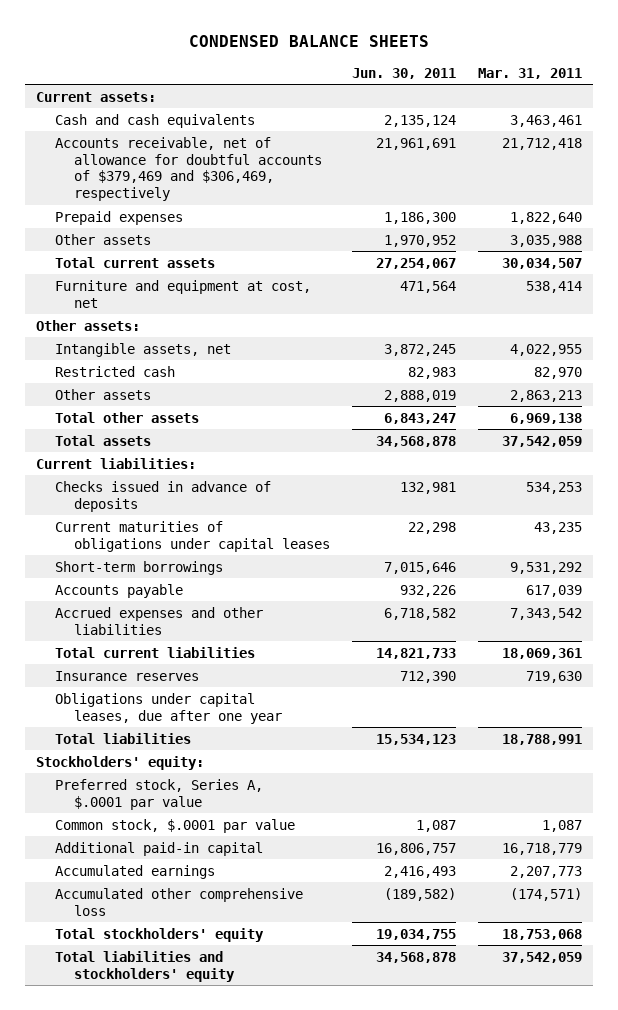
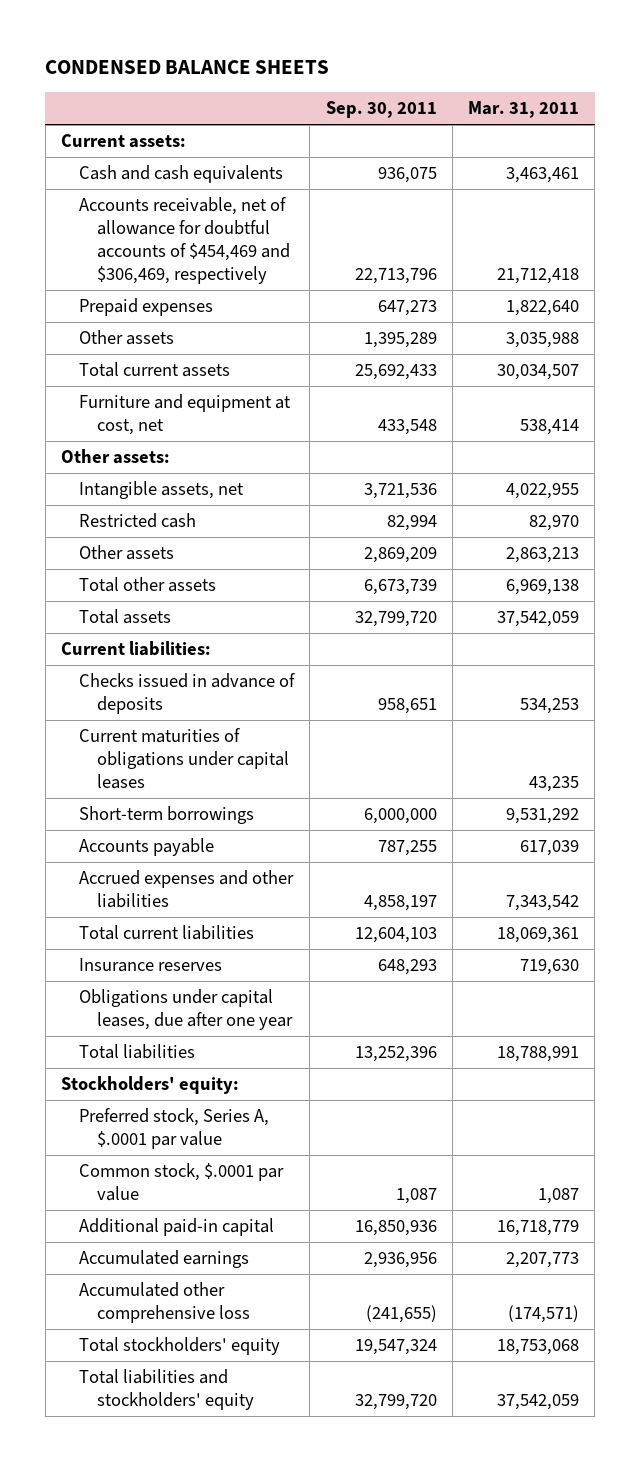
[351,67,456,79] Jun. 30, 2011 -> none
none -> [325,101,437,119] Sep. 30, 2011
[55,136,322,202] Accounts receivable, net of allowance for doubtful accounts of $379,469 and $306,469, respectively -> [79,197,291,285] Accounts receivable, net of allowance for doubtful accounts of $454,469 and $306,469, respectively

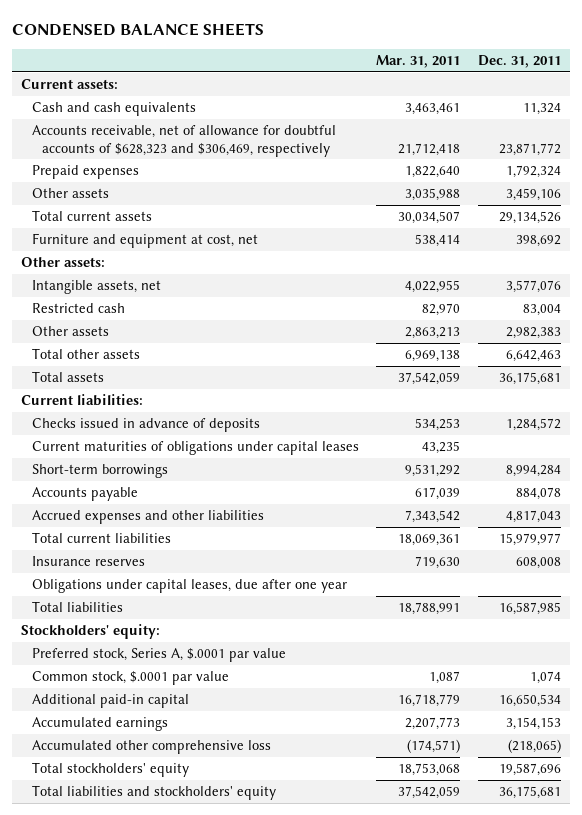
[325,101,437,119] Sep. 30, 2011 -> none
none -> [478,55,562,69] Dec. 31, 2011
[79,197,291,285] Accounts receivable, net of allowance for doubtful accounts of $454,469 and $306,469, respectively -> [31,125,336,157] Accounts receivable, net of allowance for doubtful accounts of $628,323 and $306,469, respectively

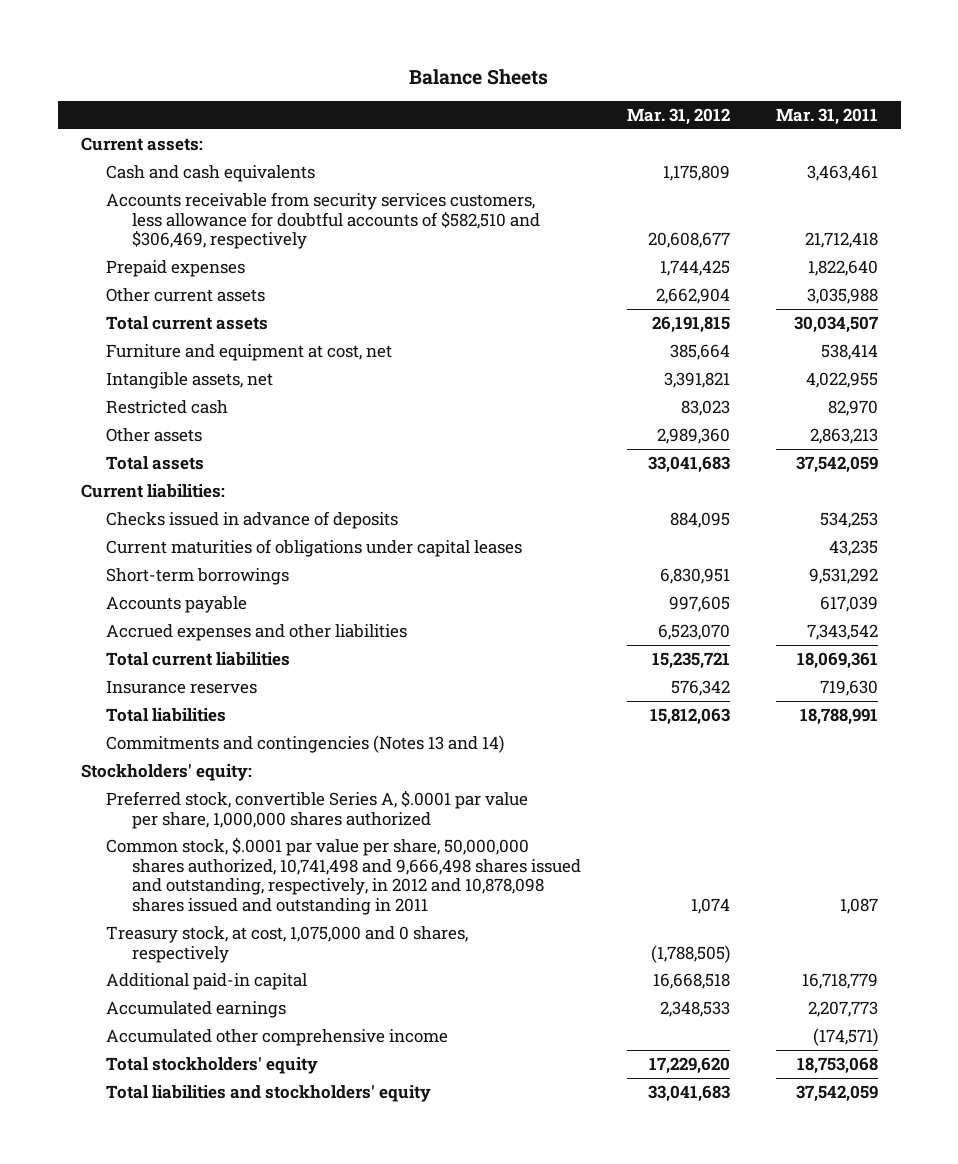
[12,22,265,36] CONDENSED BALANCE SHEETS -> [409,69,549,86] Balance Sheets
[478,55,562,69] Dec. 31, 2011 -> none
none -> [626,107,730,125] Mar. 31, 2012
[31,125,336,157] Accounts receivable, net of allowance for doubtful accounts of $628,323 and $306,469, respectively -> [106,191,541,250] Accounts receivable from security services customers, less allowance for doubtful accounts of $582,510 and $306,469, respectively
[31,188,109,199] Other assets -> [106,287,266,302] Other current assets
[21,257,106,268] Other assets: -> none
[31,348,140,360] Total other assets -> none
[31,579,347,594] Obligations under capital leases, due after one year -> none
none -> [106,734,505,753] Commitments and contingencies (Notes 13 and 14)
[31,648,286,663] Preferred stock, Series A, $.0001 par value -> [106,789,529,829] Preferred stock, convertible Series A, $.0001 par value per share, 1,000,000 shares authorized
[31,671,229,686] Common stock, $.0001 par value -> [106,836,582,916] Common stock, $.0001 par value per share, 50,000,000 shares authorized, 10,741,498 and 9,666,498 shares issued and outstanding, respectively, in 2012 and 10,878,098 shares issued and outstanding in 2011
none -> [106,925,469,963] Treasury stock, at cost, 1,075,000 and 0 shares, respectively
[31,740,271,755] Accumulated other comprehensive loss -> [106,1028,449,1046] Accumulated other comprehensive income

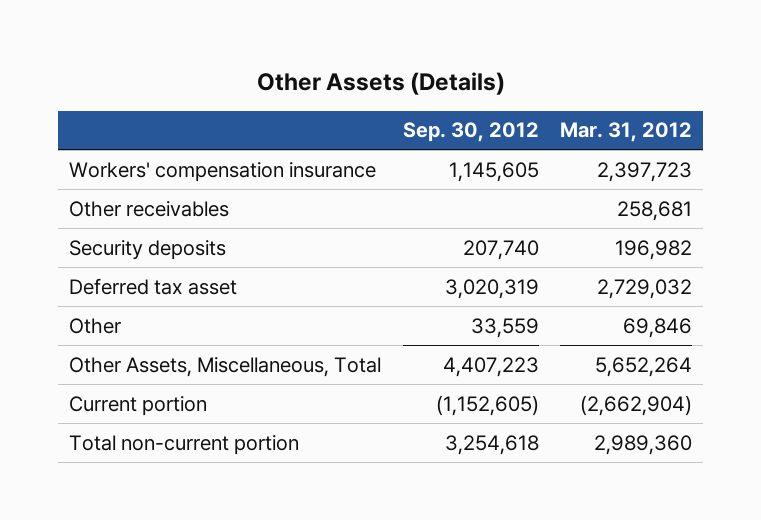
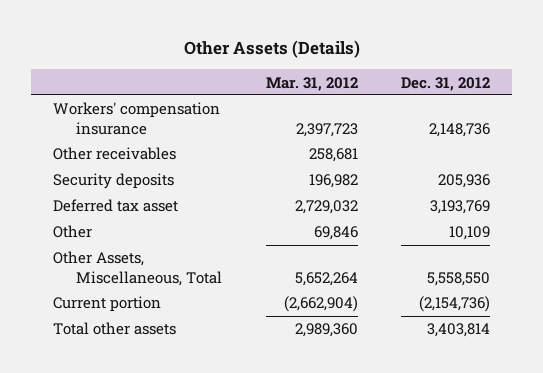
[402,122,539,143] Sep. 30, 2012 -> none
none -> [401,76,491,91] Dec. 31, 2012
[69,434,300,455] Total non-current portion -> [52,322,176,336] Total other assets

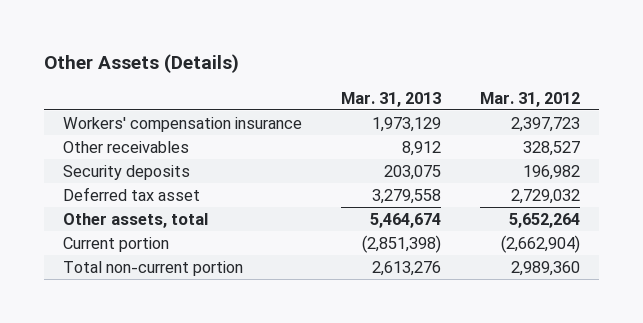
[401,76,491,91] Dec. 31, 2012 -> none
none -> [341,91,442,107] Mar. 31, 2013
[308,148,358,163] 258,681 -> [522,140,580,156] 328,527
[52,225,92,239] Other -> none
[52,251,223,286] Other Assets, Miscellaneous, Total -> [63,212,209,228] Other assets, total
[52,322,176,336] Total other assets -> [63,260,244,276] Total non-current portion

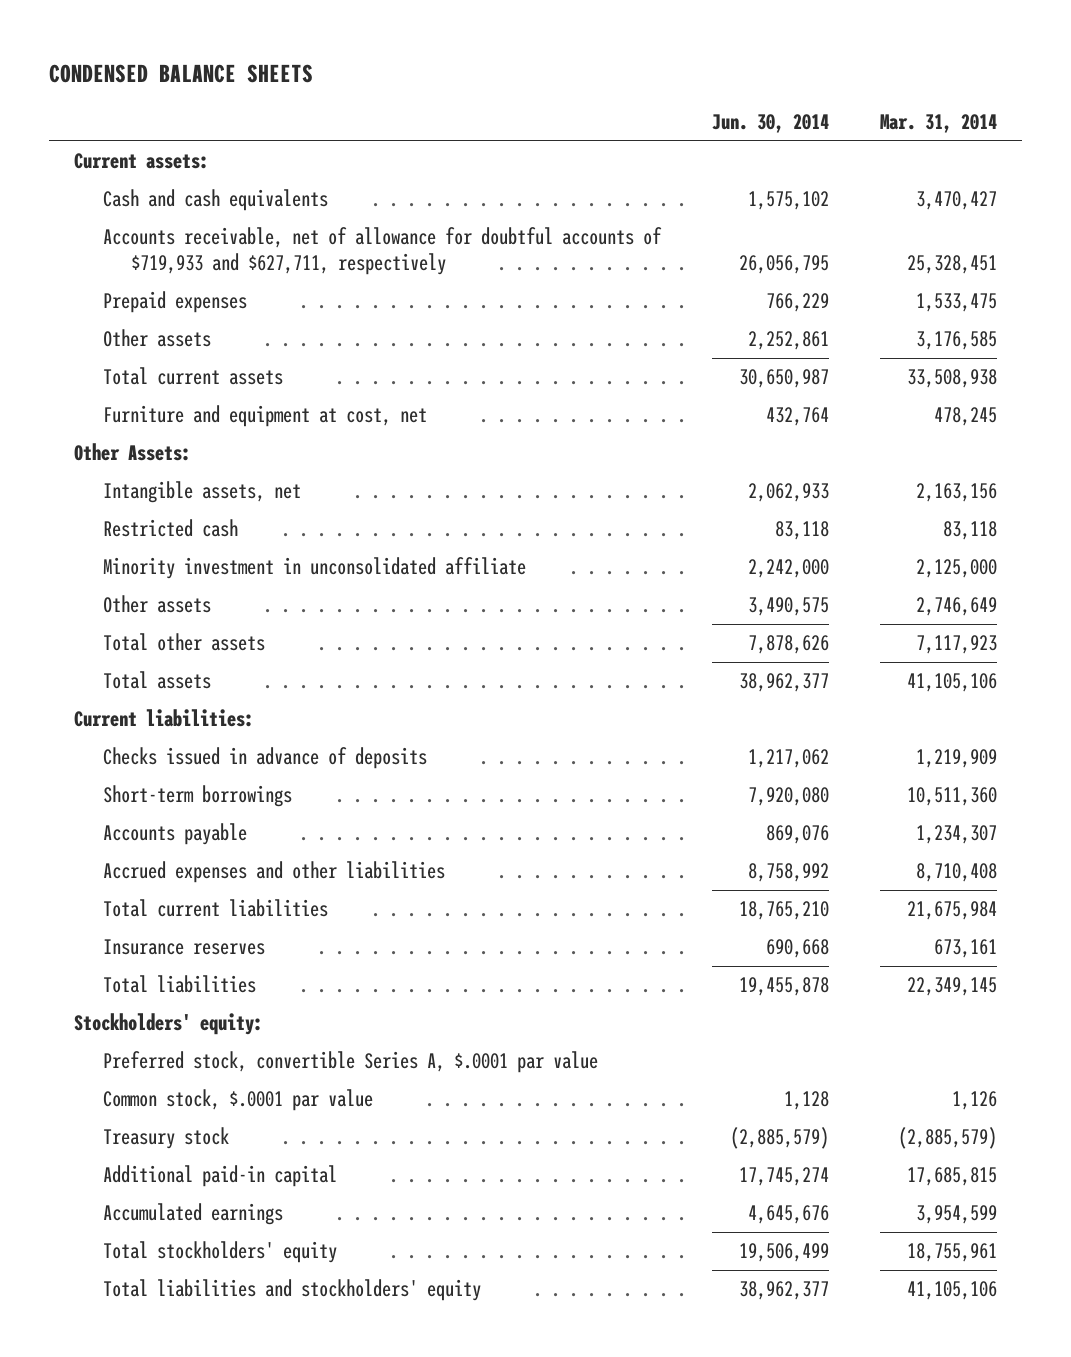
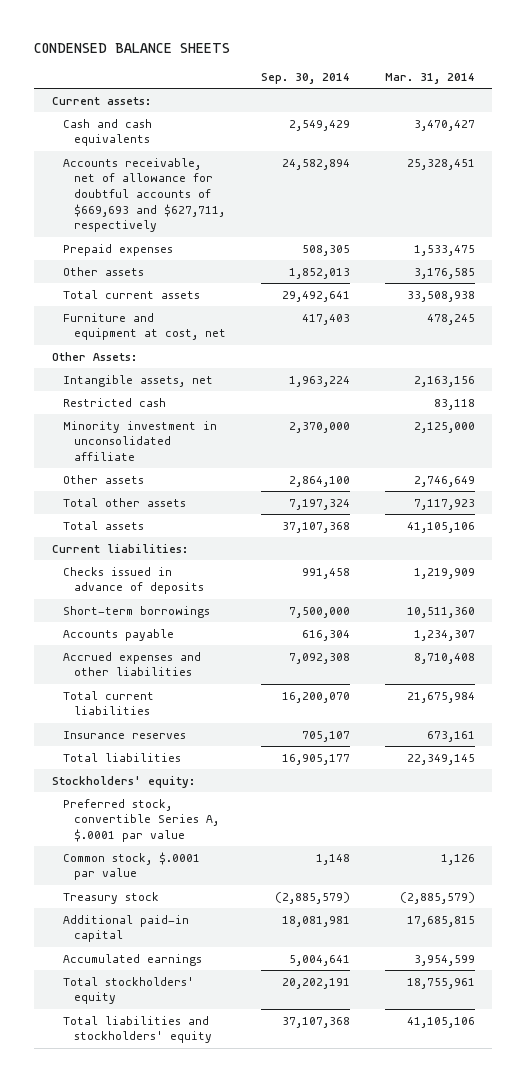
[711,114,829,134] Jun. 30, 2014 -> none
none -> [260,72,350,84] Sep. 30, 2014
[102,227,662,275] Accounts receivable, net of allowance for doubtful accounts of $719,933 and $627,711, respectively -> [62,157,225,233] Accounts receivable, net of allowance for doubtful accounts of $669,693 and $627,711, respectively

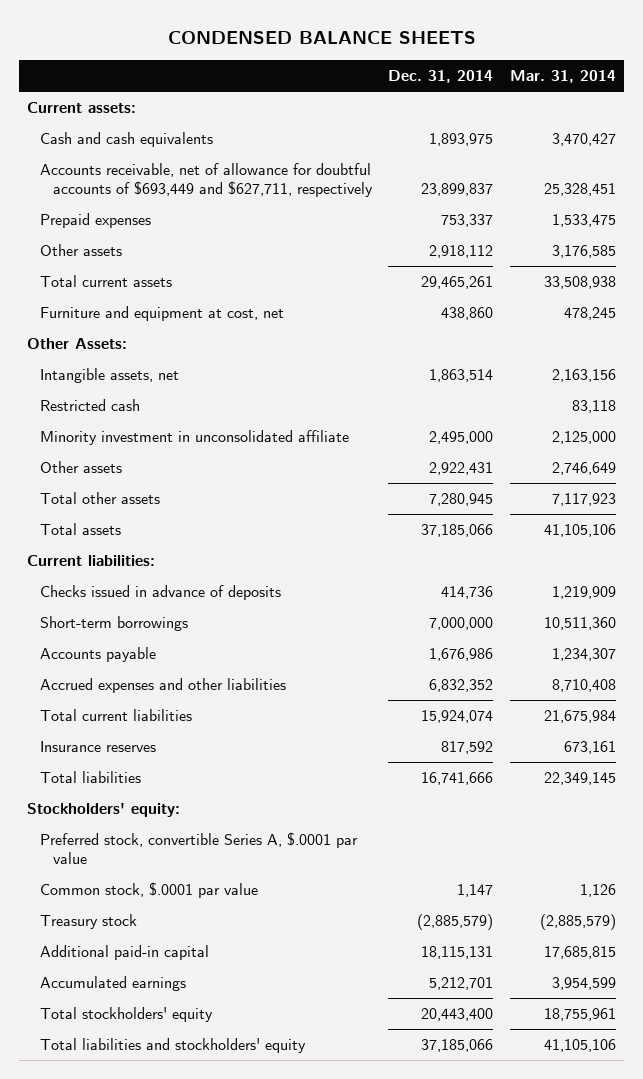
[260,72,350,84] Sep. 30, 2014 -> none
none -> [388,70,494,84] Dec. 31, 2014
[62,157,225,233] Accounts receivable, net of allowance for doubtful accounts of $669,693 and $627,711, respectively -> [40,163,373,198] Accounts receivable, net of allowance for doubtful accounts of $693,449 and $627,711, respectively

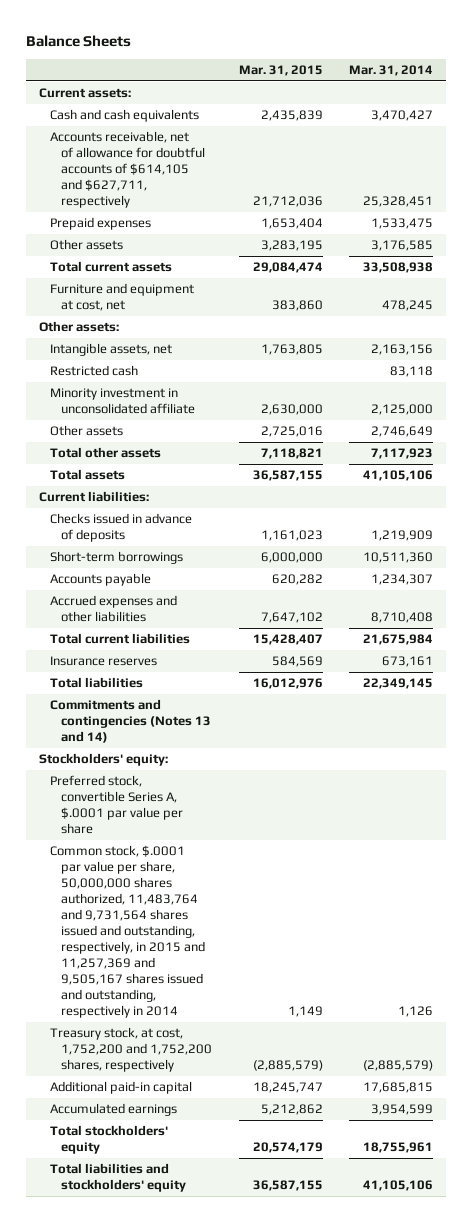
[167,31,476,45] CONDENSED BALANCE SHEETS -> [25,34,131,47] Balance Sheets
[388,70,494,84] Dec. 31, 2014 -> none
none -> [238,64,323,76] Mar. 31, 2015
[40,163,373,198] Accounts receivable, net of allowance for doubtful accounts of $693,449 and $627,711, respectively -> [50,131,206,209] Accounts receivable, net of allowance for doubtful accounts of $614,105 and $627,711, respectively
[27,338,128,350] Other Assets: -> [38,321,119,333] Other assets:
none -> [50,699,212,744] Commitments and contingencies (Notes 13 and 14)
[40,832,359,865] Preferred stock, convertible Series A, $.0001 par value -> [50,775,184,835] Preferred stock, convertible Series A, $.0001 par value per share
[40,882,259,899] Common stock, $.0001 par value -> [50,845,206,1019] Common stock, $.0001 par value per share, 50,000,000 shares authorized, 11,483,764 and 9,731,564 shares issued and outstanding, respectively, in 2015 and 11,257,369 and 9,505,167 shares issued and outstanding, respectively in 2014
[40,914,138,930] Treasury stock -> [50,1027,213,1073] Treasury stock, at cost, 1,752,200 and 1,752,200 shares, respectively

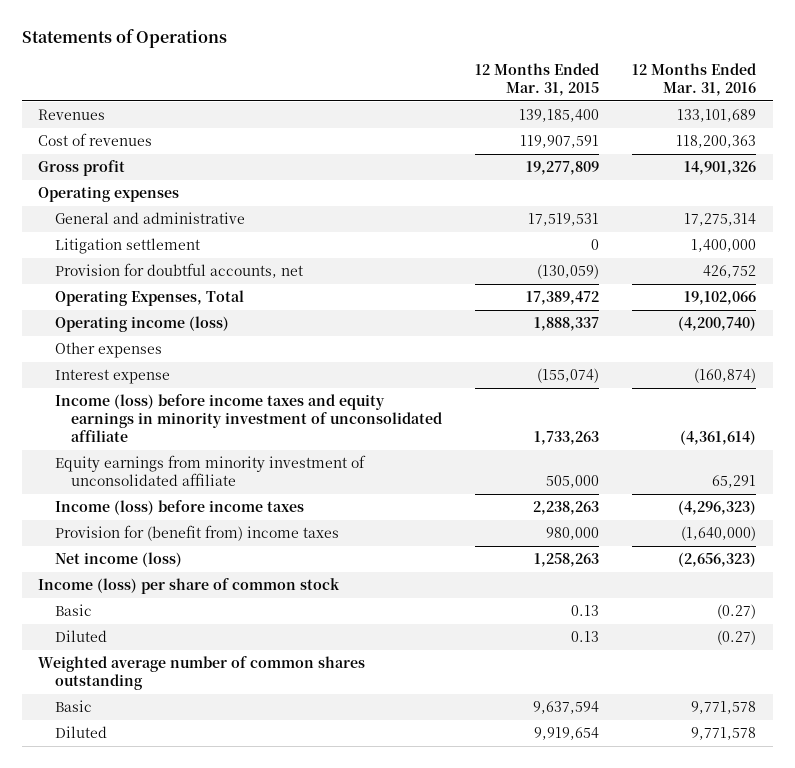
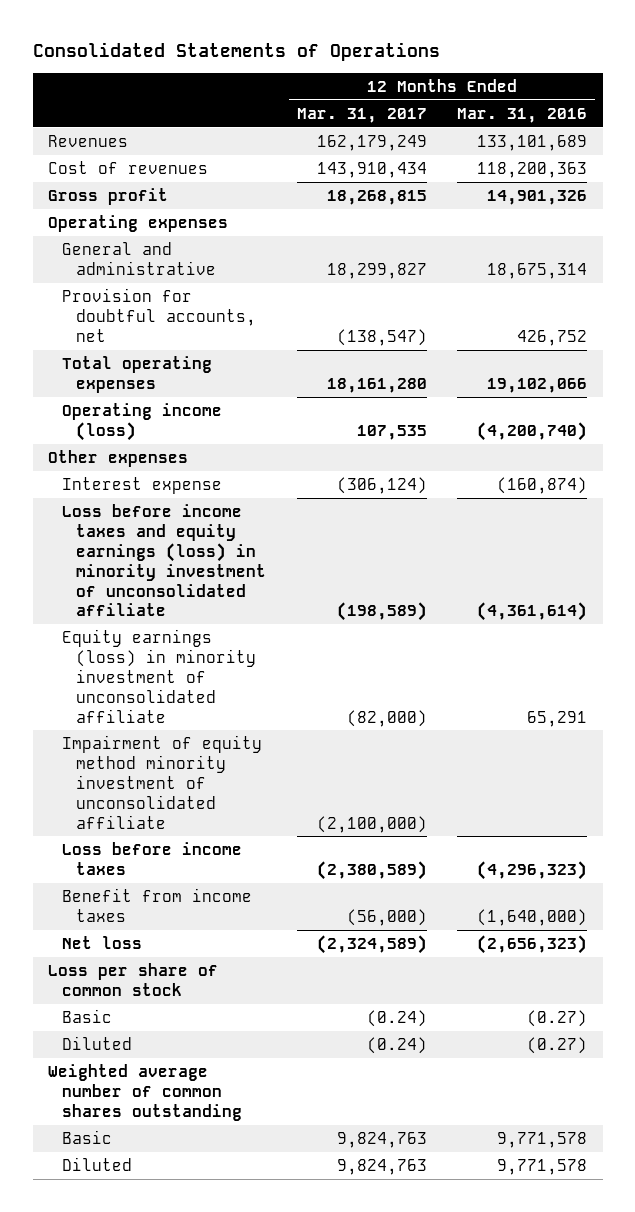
[21,29,227,49] Statements of Operations -> [32,42,440,62] Consolidated Statements of Operations
[475,63,600,97] 12 Months Ended Mar. 31, 2015 -> none
none -> [296,107,427,123] Mar. 31, 2017
[54,237,200,254] Litigation settlement -> none
[684,212,757,226] 17,275,314 -> [487,262,588,279] 18,675,314
[54,289,244,306] Operating Expenses, Total -> [62,356,213,393] Total operating expenses
[54,393,443,443] Income (loss) before income taxes and equity earnings in minority investment of unconsolidated affiliate -> [62,504,267,617] Loss before income taxes and equity earnings (loss) in minority investment of unconsolidated affiliate
[54,454,366,487] Equity earnings from minority investment of unconsolidated affiliate -> [62,629,257,723] Equity earnings (loss) in minority investment of unconsolidated affiliate
none -> [62,735,263,829] Impairment of equity method minority investment of unconsolidated affiliate
[54,499,304,515] Income (loss) before income taxes -> [62,842,243,875] Loss before income taxes
[54,524,339,541] Provision for (benefit from) income taxes -> [62,888,253,922] Benefit from income taxes
[54,551,182,567] Net income (loss) -> [62,936,143,950] Net loss
[38,577,341,594] Income (loss) per share of common stock -> [47,963,218,996] Loss per share of common stock

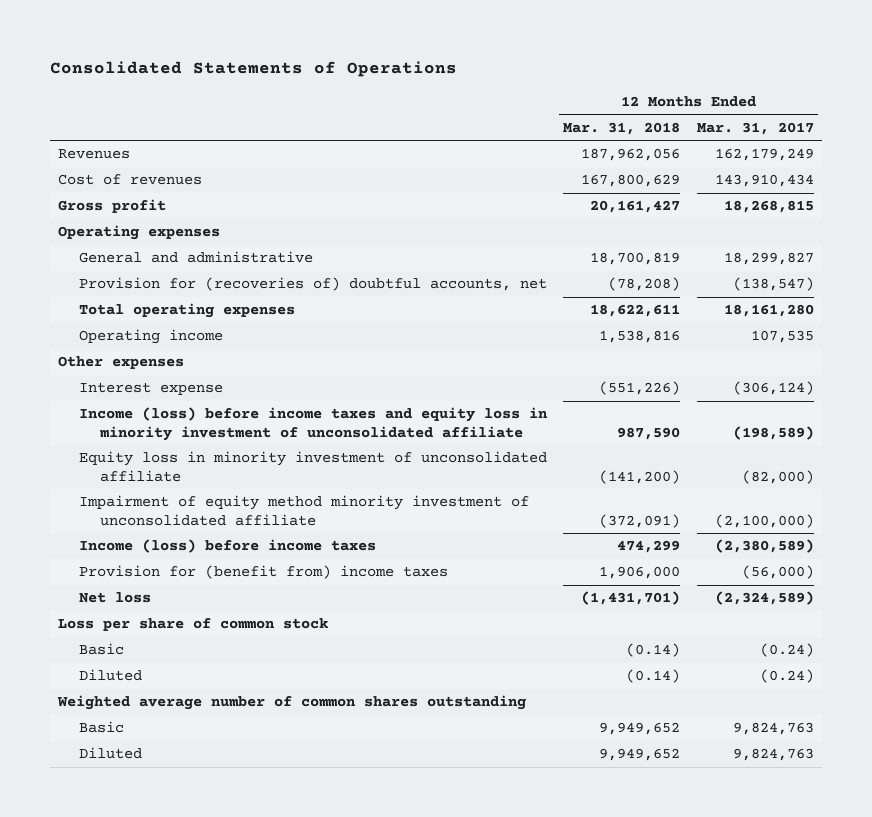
[457,107,588,123] Mar. 31, 2016 -> none
none -> [563,122,681,136] Mar. 31, 2018
[62,288,257,342] Provision for doubtful accounts, net -> [78,277,547,292] Provision for (recoveries of) doubtful accounts, net
[62,403,223,441] Operating income (loss) -> [78,329,223,345] Operating income
[62,504,267,617] Loss before income taxes and equity earnings (loss) in minority investment of unconsolidated affiliate -> [78,407,548,441] Income (loss) before income taxes and equity loss in minority investment of unconsolidated affiliate
[62,629,257,723] Equity earnings (loss) in minority investment of unconsolidated affiliate -> [78,451,547,482] Equity loss in minority investment of unconsolidated affiliate
[62,842,243,875] Loss before income taxes -> [78,539,376,554] Income (loss) before income taxes
[62,888,253,922] Benefit from income taxes -> [78,565,448,580] Provision for (benefit from) income taxes

